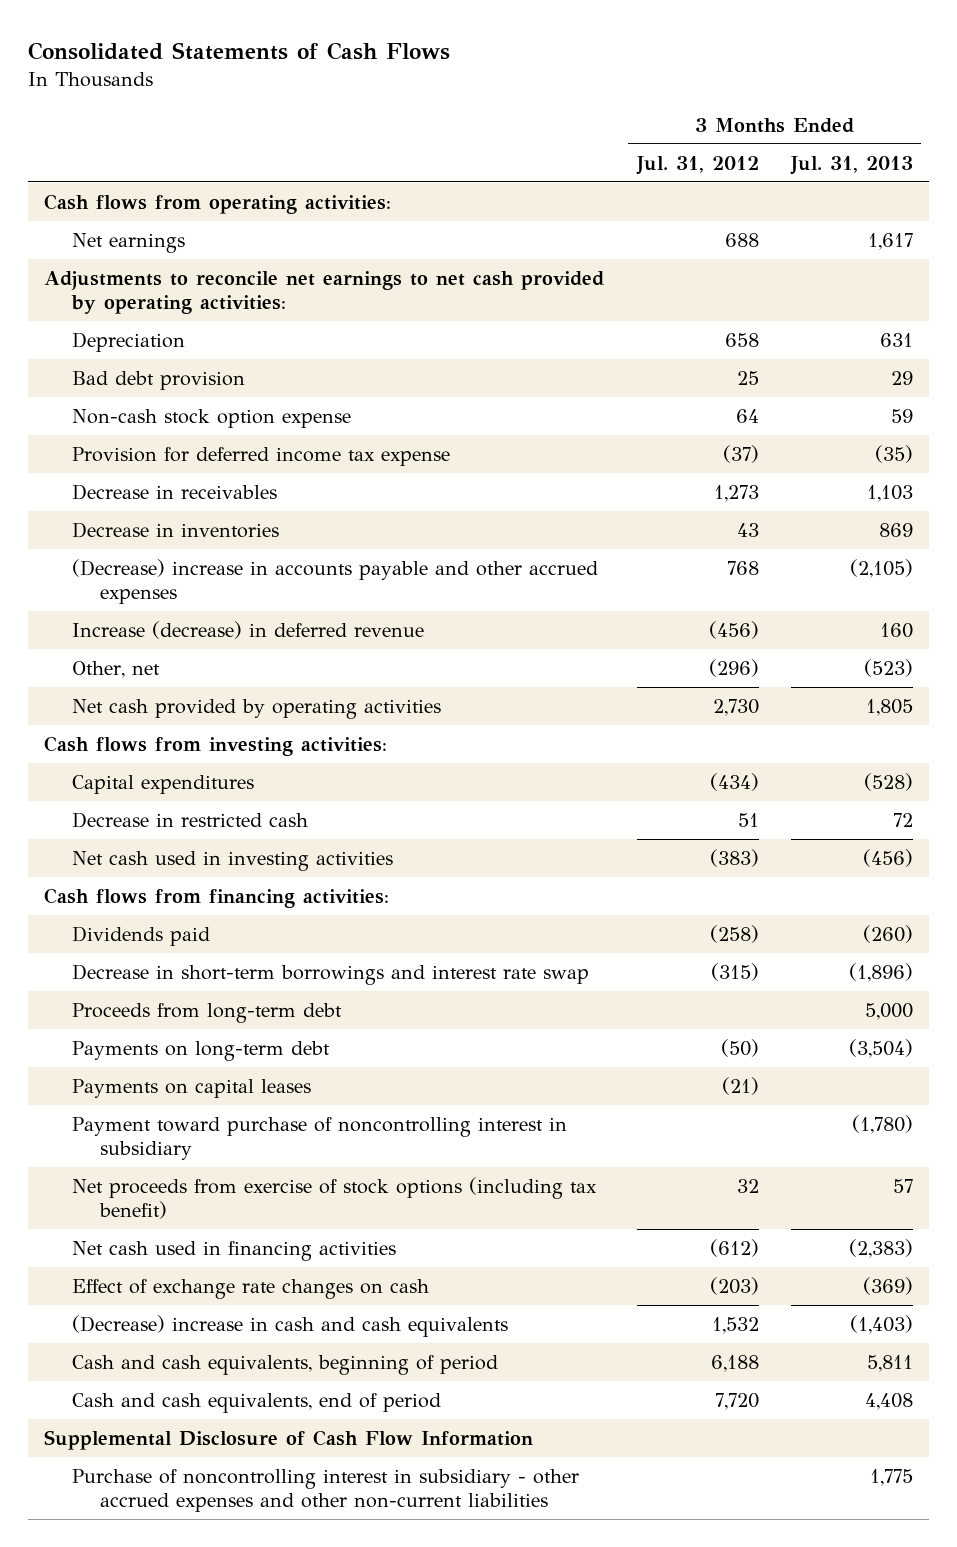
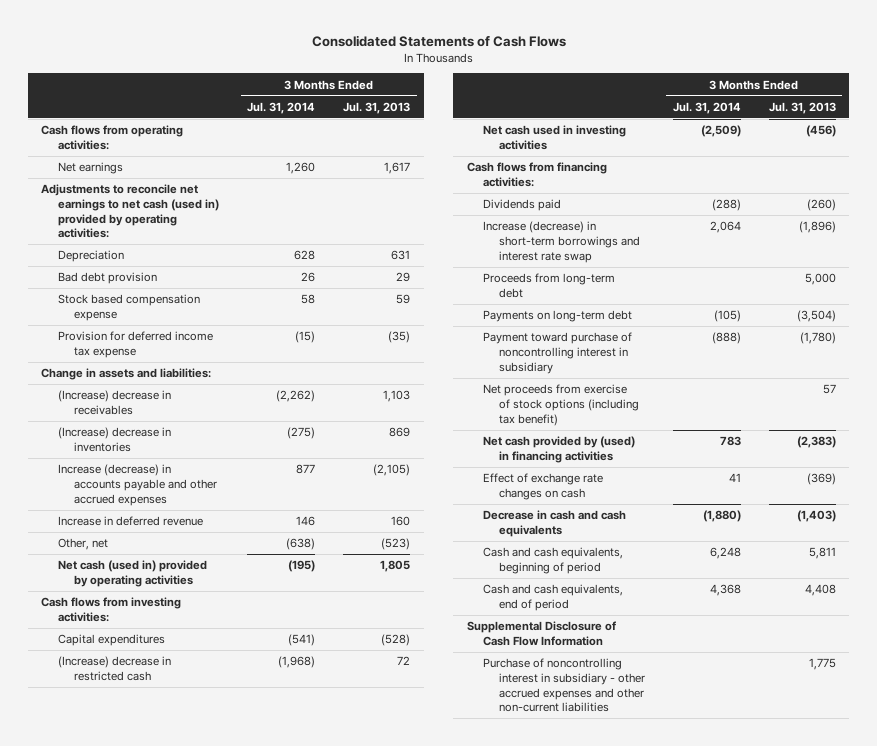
[635,155,759,175] Jul. 31, 2012 -> none
none -> [247,101,316,114] Jul. 31, 2014
[44,270,605,314] Adjustments to reconcile net earnings to net cash provided by operating activities: -> [41,184,219,239] Adjustments to reconcile net earnings to net cash (used in) provided by operating activities:
[72,408,352,428] Non-cash stock option expense -> [57,294,200,321] Stock based compensation expense
none -> [41,368,212,381] Change in assets and liabilities:
[72,483,278,500] Decrease in receivables -> [57,390,171,415] (Increase) decrease in receivables
[72,521,280,538] Decrease in inventories -> [57,427,171,452] (Increase) decrease in inventories
[72,558,599,604] (Decrease) increase in accounts payable and other accrued expenses -> [57,464,217,506] Increase (decrease) in accounts payable and other accrued expenses
[72,620,425,639] Increase (decrease) in deferred revenue -> [57,516,203,527] Increase in deferred revenue
[72,698,442,719] Net cash provided by operating activities -> [57,560,207,587] Net cash (used in) provided by operating activities
[72,811,309,828] Decrease in restricted cash -> [57,656,171,681] (Increase) decrease in restricted cash
[72,963,590,985] Decrease in short-term borrowings and interest rate swap -> [483,221,641,263] Increase (decrease) in short-term borrowings and interest rate swap
[72,1078,312,1098] Payments on capital leases -> none
[72,1240,397,1261] Net cash used in financing activities -> [483,436,636,463] Net cash provided by (used) in financing activities
[72,1314,509,1337] (Decrease) increase in cash and cash equivalents -> [483,510,627,537] Decrease in cash and cash equivalents

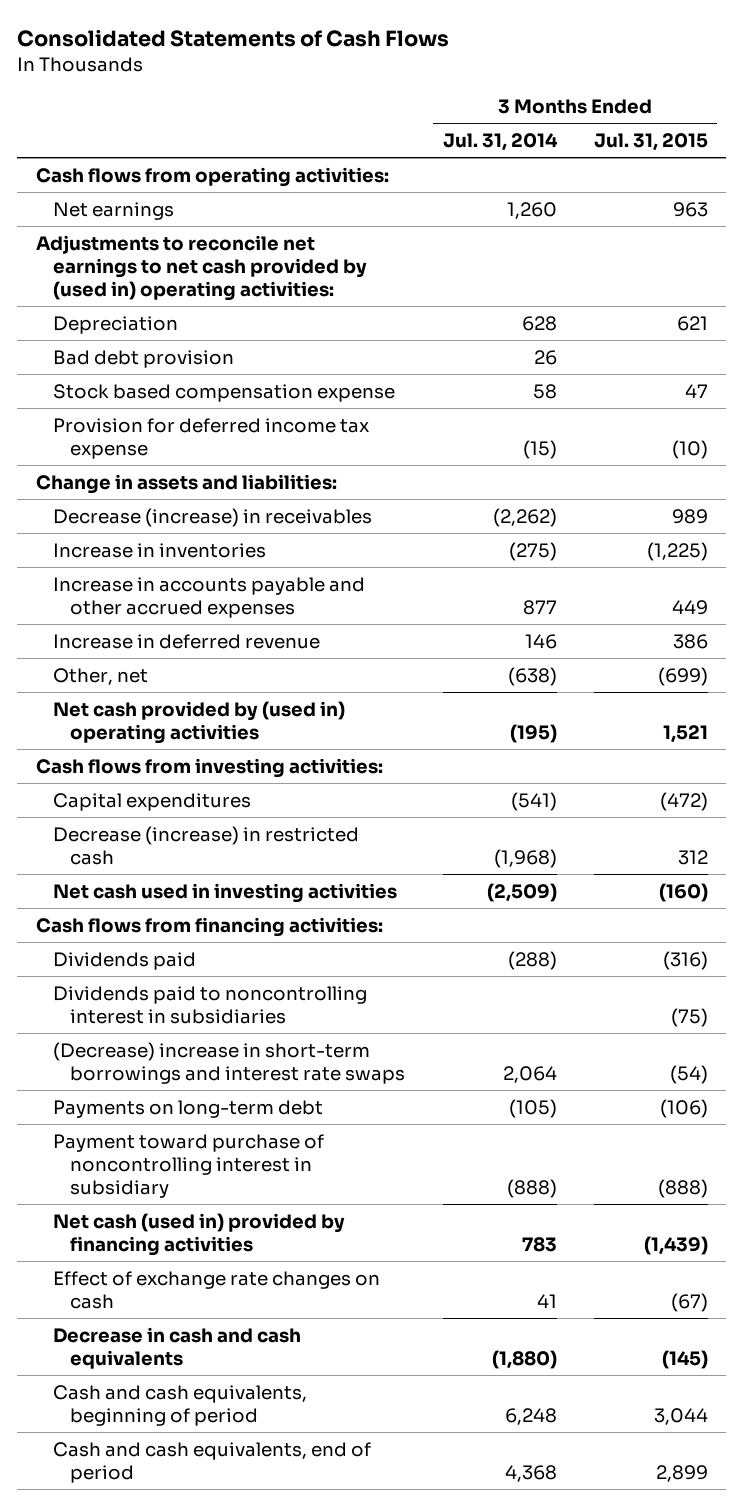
[343,101,411,114] Jul. 31, 2013 -> none
none -> [593,132,708,151] Jul. 31, 2015
[41,184,219,239] Adjustments to reconcile net earnings to net cash (used in) provided by operating activities: -> [35,234,368,301] Adjustments to reconcile net earnings to net cash provided by (used in) operating activities:
[57,390,171,415] (Increase) decrease in receivables -> [53,507,373,527] Decrease (increase) in receivables
[57,427,171,452] (Increase) decrease in inventories -> [53,542,267,558] Increase in inventories
[57,464,217,506] Increase (decrease) in accounts payable and other accrued expenses -> [53,576,366,618] Increase in accounts payable and other accrued expenses
[57,560,207,587] Net cash (used in) provided by operating activities -> [53,700,346,744] Net cash provided by (used in) operating activities
[57,656,171,681] (Increase) decrease in restricted cash -> [53,825,360,865] Decrease (increase) in restricted cash
[483,273,616,298] Proceeds from long-term debt -> none
none -> [53,985,368,1024] Dividends paid to noncontrolling interest in subsidiaries
[483,221,641,263] Increase (decrease) in short-term borrowings and interest rate swap -> [53,1041,406,1084] (Decrease) increase in short-term borrowings and interest rate swaps
[483,384,640,426] Net proceeds from exercise of stock options (including tax benefit) -> none
[483,436,636,463] Net cash provided by (used) in financing activities -> [53,1212,346,1256] Net cash (used in) provided by financing activities
[466,621,616,646] Supplemental Disclosure of Cash Flow Information -> none
[483,658,646,713] Purchase of noncontrolling interest in subsidiary - other accrued expenses and other non-current liabilities -> none

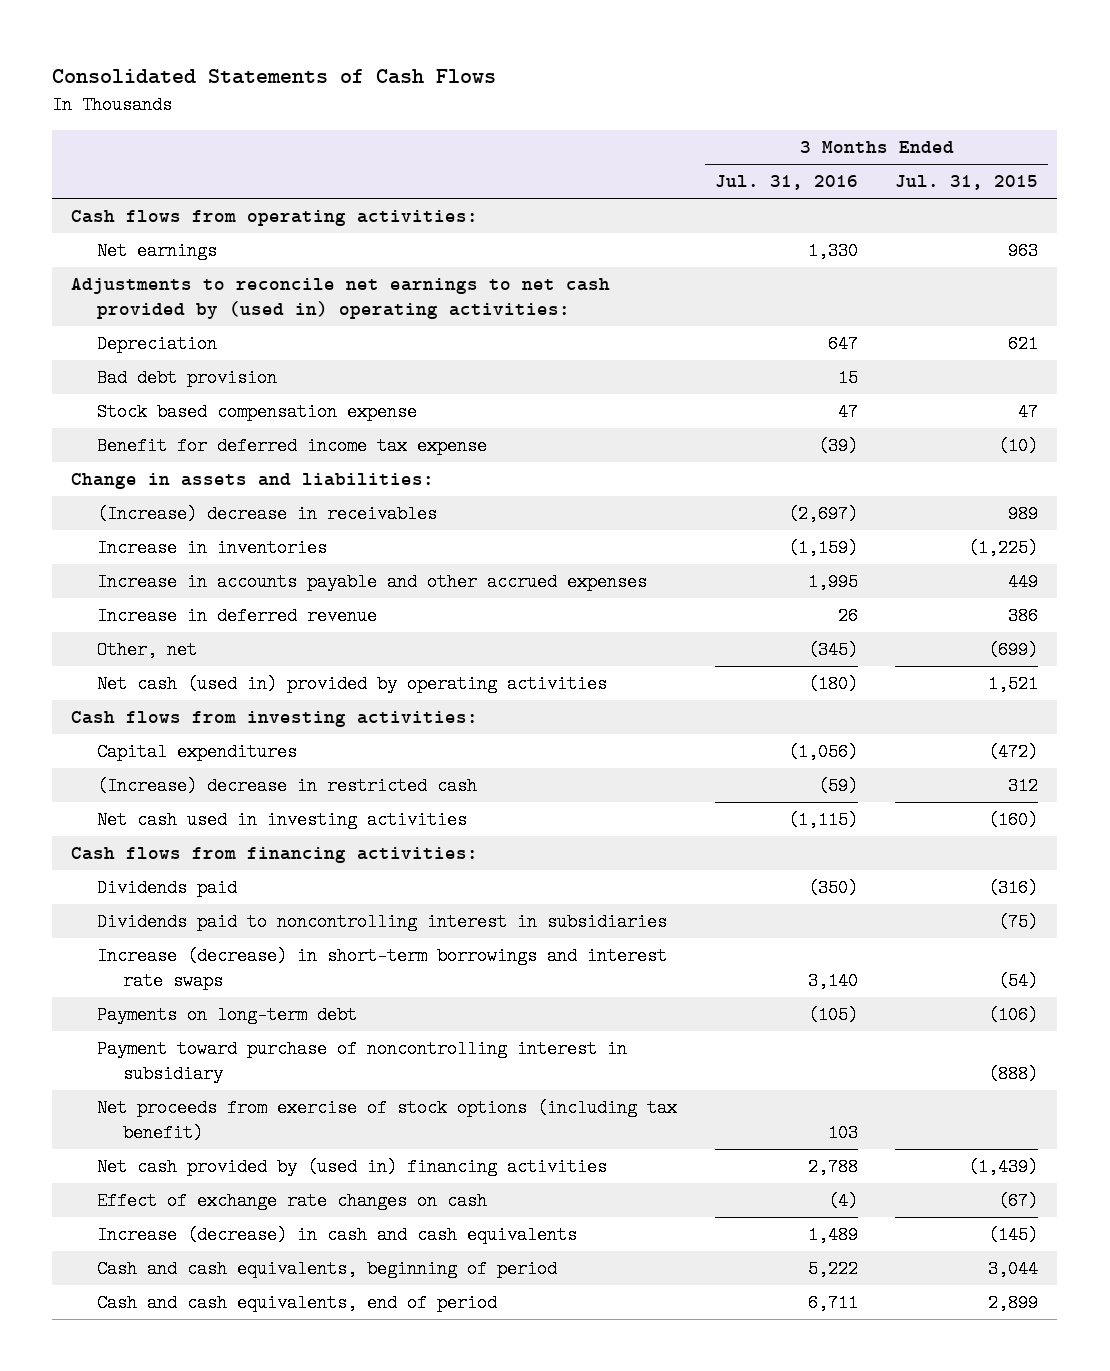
[442,132,558,151] Jul. 31, 2014 -> none
none -> [714,175,858,191] Jul. 31, 2016
[53,417,370,459] Provision for deferred income tax expense -> [97,437,488,456] Benefit for deferred income tax expense
[53,507,373,527] Decrease (increase) in receivables -> [97,505,438,524] (Increase) decrease in receivables
[53,700,346,744] Net cash provided by (used in) operating activities -> [97,675,608,694] Net cash (used in) provided by operating activities
[53,825,360,865] Decrease (increase) in restricted cash -> [97,777,478,796] (Increase) decrease in restricted cash
[53,1041,406,1084] (Decrease) increase in short-term borrowings and interest rate swaps -> [97,947,668,990] Increase (decrease) in short-term borrowings and interest rate swaps
none -> [97,1099,678,1142] Net proceeds from exercise of stock options (including tax benefit)
[53,1212,346,1256] Net cash (used in) provided by financing activities -> [97,1158,608,1177] Net cash provided by (used in) financing activities
[53,1326,302,1369] Decrease in cash and cash equivalents -> [97,1226,578,1245] Increase (decrease) in cash and cash equivalents

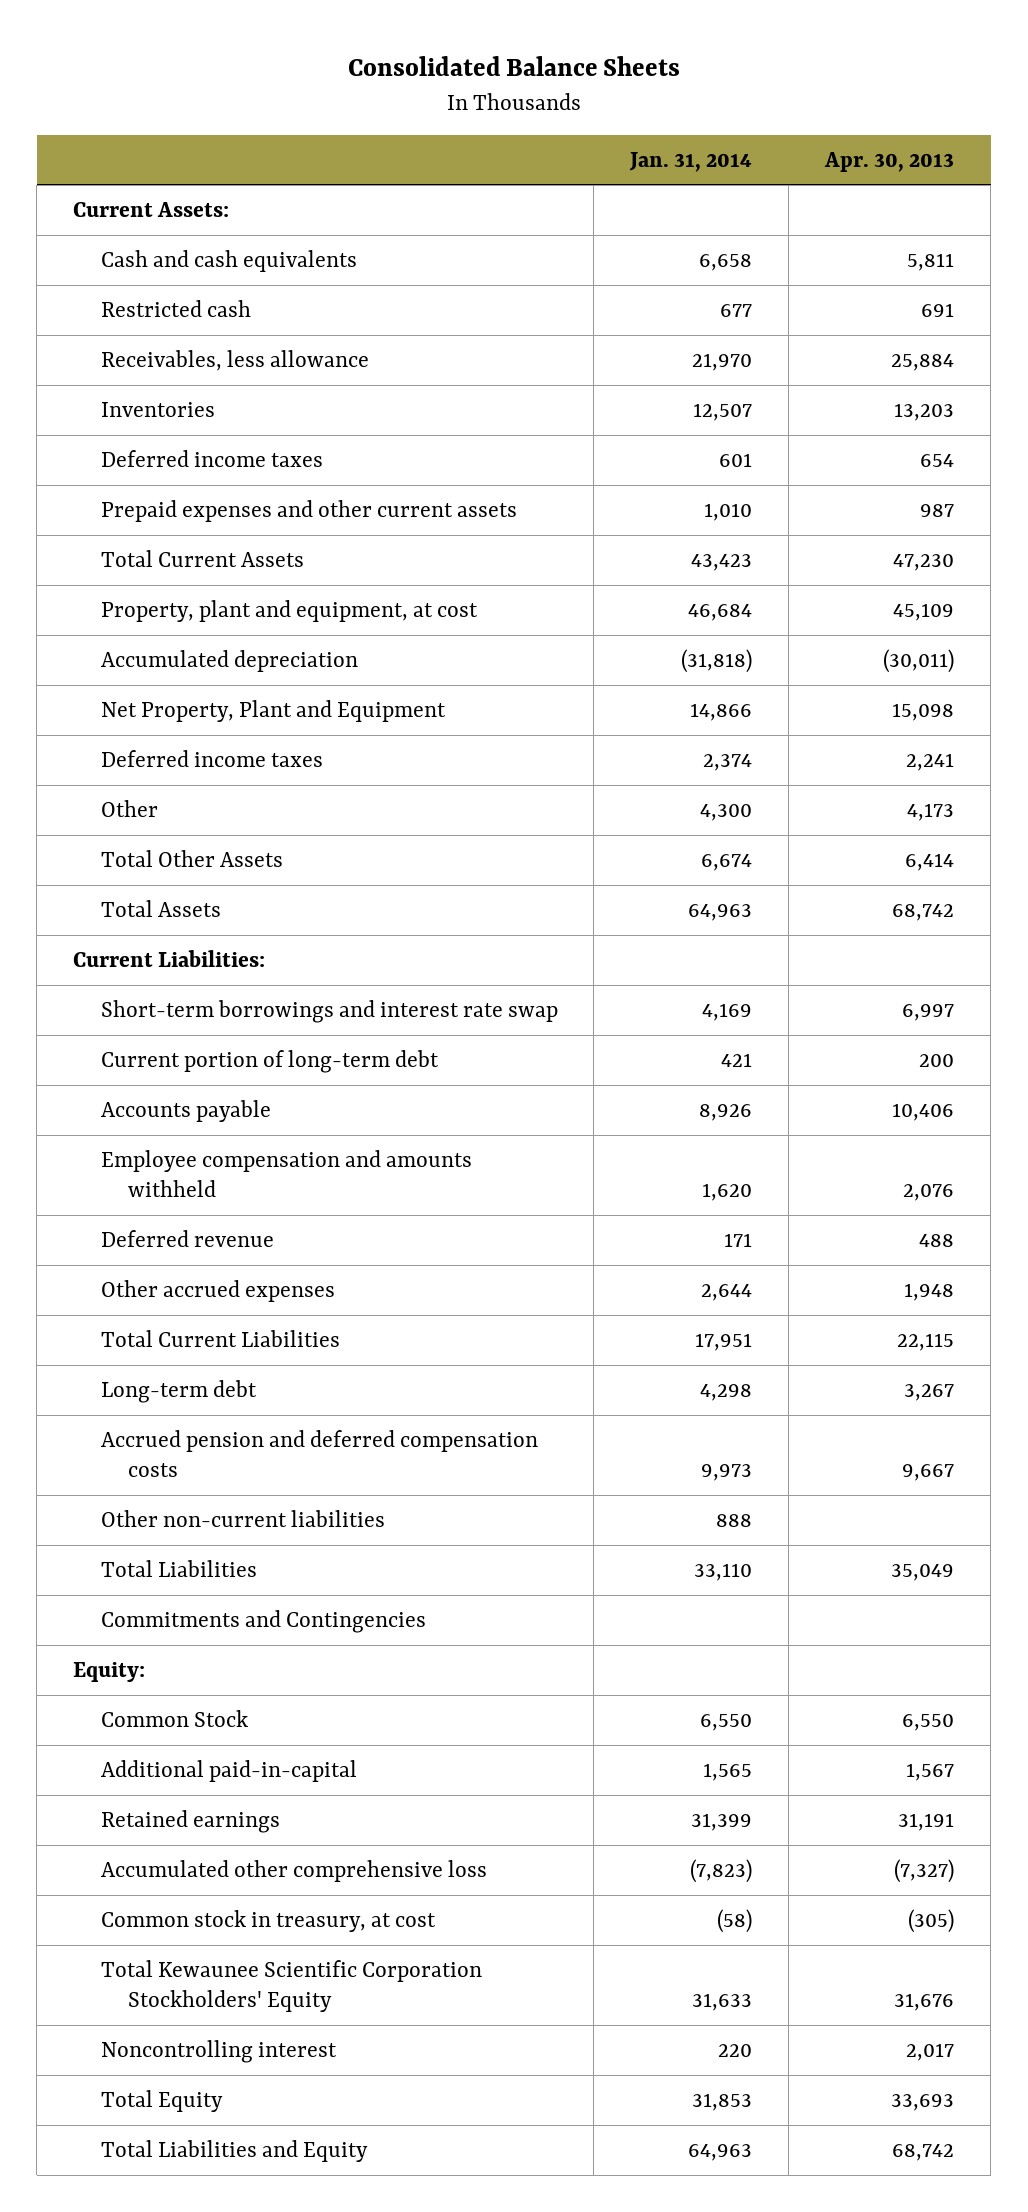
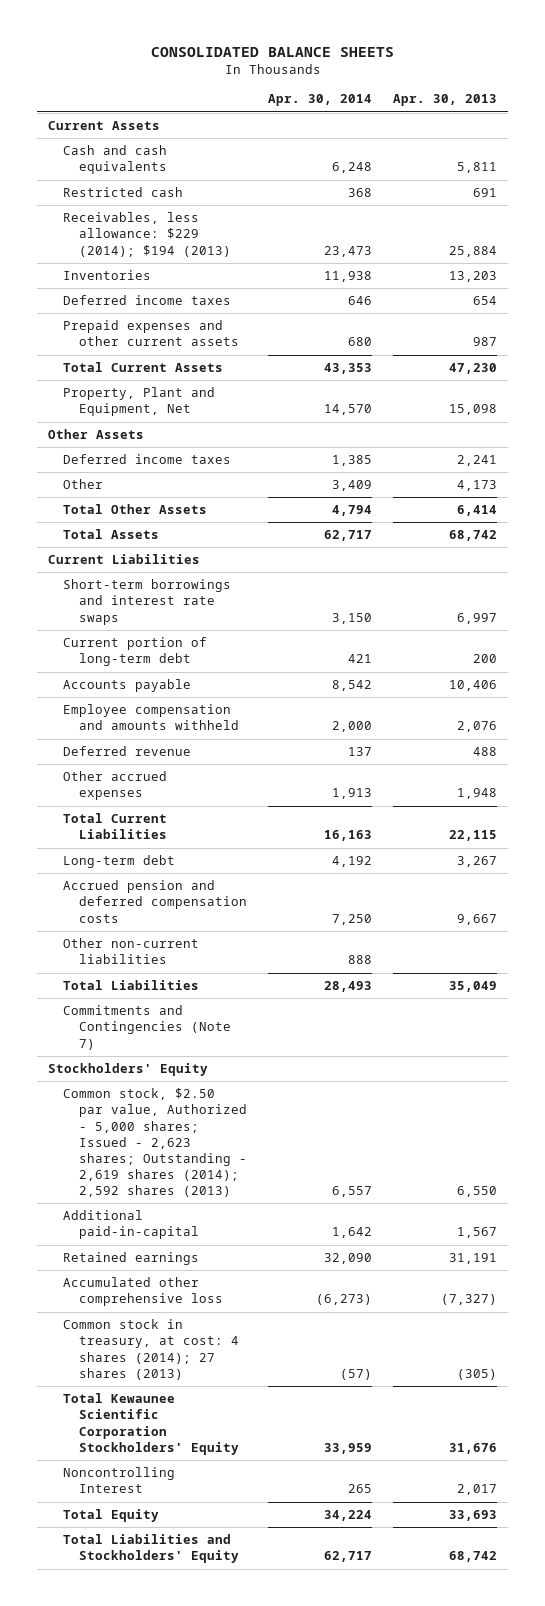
[347,55,680,76] Consolidated Balance Sheets -> [150,46,394,57] CONSOLIDATED BALANCE SHEETS
[629,151,753,172] Jan. 31, 2014 -> none
none -> [268,94,373,107] Apr. 30, 2014
[73,201,230,217] Current Assets: -> [47,121,160,131] Current Assets
[100,349,369,371] Receivables, less allowance -> [63,212,231,257] Receivables, less allowance: $229 (2014); $194 (2013)
[100,599,478,622] Property, plant and equipment, at cost -> none
[100,649,358,672] Accumulated depreciation -> none
[100,699,446,722] Net Property, Plant and Equipment -> [63,387,216,417] Property, Plant and Equipment, Net
none -> [47,429,144,440] Other Assets
[73,949,266,967] Current Liabilities: -> [47,554,200,565] Current Liabilities
[100,999,558,1023] Short-term borrowings and interest rate swap -> [63,579,232,625] Short-term borrowings and interest rate swaps
[100,1609,426,1633] Commitments and Contingencies -> [63,1005,231,1050] Commitments and Contingencies (Note 7)
[73,1661,146,1682] Equity: -> [47,1063,208,1077] Stockholders' Equity
[100,1709,248,1727] Common Stock -> [63,1088,247,1198] Common stock, $2.50 par value, Authorized - 5,000 shares; Issued - 2,623 shares; Outstanding - 2,619 shares (2014); 2,592 shares (2013)
[100,1909,436,1932] Common stock in treasury, at cost -> [63,1319,239,1380] Common stock in treasury, at cost: 4 shares (2014); 27 shares (2013)
[100,2039,337,2063] Noncontrolling interest -> [63,1467,176,1494] Noncontrolling Interest
[100,2139,368,2162] Total Liabilities and Equity -> [63,1534,239,1564] Total Liabilities and Stockholders' Equity

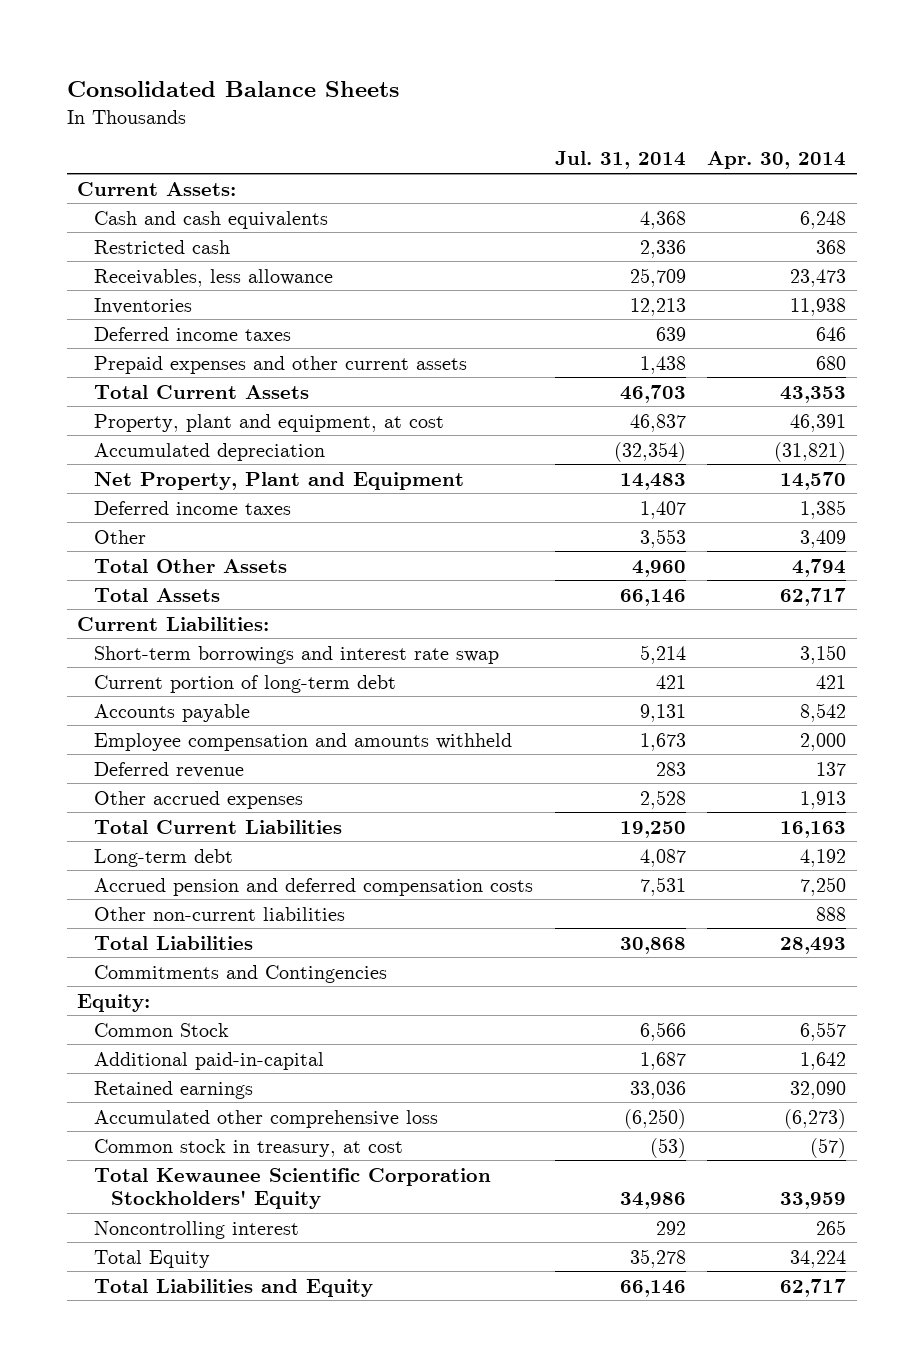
[150,46,394,57] CONSOLIDATED BALANCE SHEETS -> [66,81,399,98] Consolidated Balance Sheets
[393,94,498,107] Apr. 30, 2013 -> none
none -> [554,151,686,170] Jul. 31, 2014
[47,121,160,131] Current Assets -> [77,181,237,196] Current Assets:
[63,212,231,257] Receivables, less allowance: $229 (2014); $194 (2013) -> [94,268,334,287] Receivables, less allowance
[47,429,144,440] Other Assets -> none
none -> [94,413,445,432] Property, plant and equipment, at cost
none -> [94,442,326,461] Accumulated depreciation
[63,387,216,417] Property, Plant and Equipment, Net -> [94,471,465,490] Net Property, Plant and Equipment
[47,554,200,565] Current Liabilities -> [77,616,270,631] Current Liabilities:
[63,579,232,625] Short-term borrowings and interest rate swaps -> [94,645,500,664] Short-term borrowings and interest rate swap
[63,1005,231,1050] Commitments and Contingencies (Note 7) -> [94,964,388,983] Commitments and Contingencies
[47,1063,208,1077] Stockholders' Equity -> [77,993,151,1012] Equity:
[63,1088,247,1198] Common stock, $2.50 par value, Authorized - 5,000 shares; Issued - 2,623 shares; Outstanding - 2,619 shares (2014); 2,592 shares (2013) -> [94,1022,230,1037] Common Stock
[63,1319,239,1380] Common stock in treasury, at cost: 4 shares (2014); 27 shares (2013) -> [94,1138,404,1157] Common stock in treasury, at cost
[63,1467,176,1494] Noncontrolling Interest -> [94,1220,300,1239] Noncontrolling interest
[63,1534,239,1564] Total Liabilities and Stockholders' Equity -> [94,1278,374,1297] Total Liabilities and Equity

